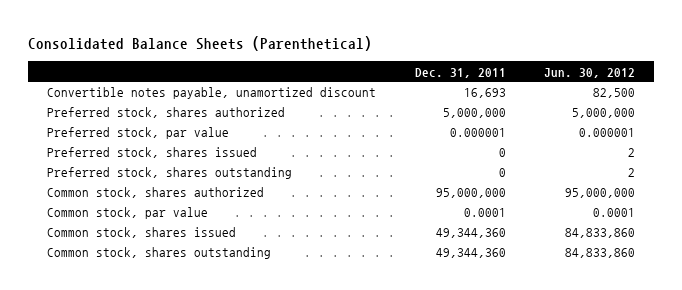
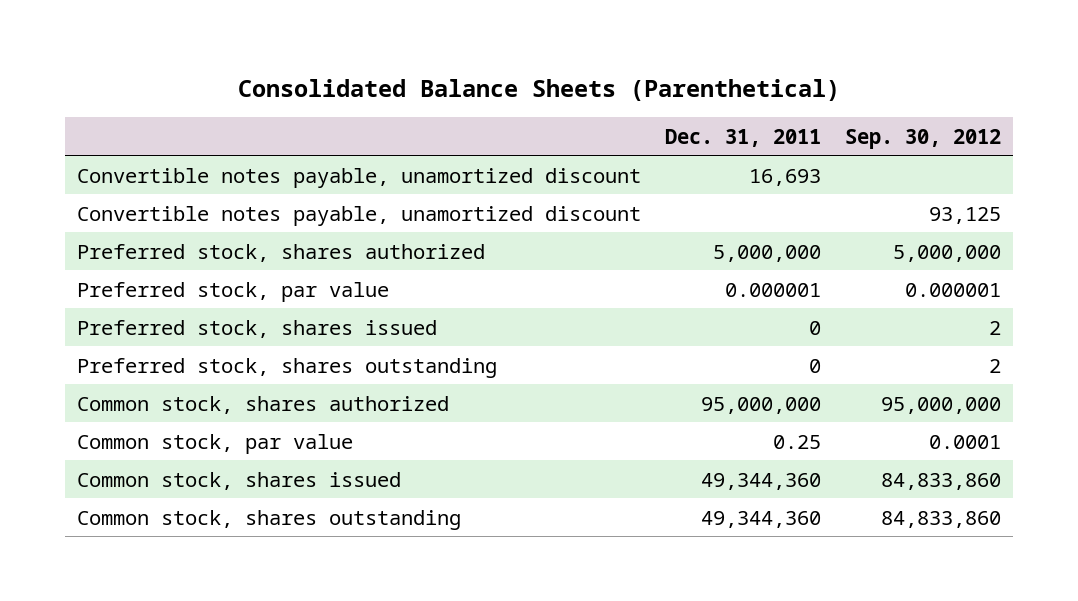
[543,67,635,78] Jun. 30, 2012 -> none
none -> [845,128,1002,149] Sep. 30, 2012
none -> [76,205,641,226] Convertible notes payable, unamortized discount
[463,208,506,218] 0.0001 -> [772,434,821,449] 0.25

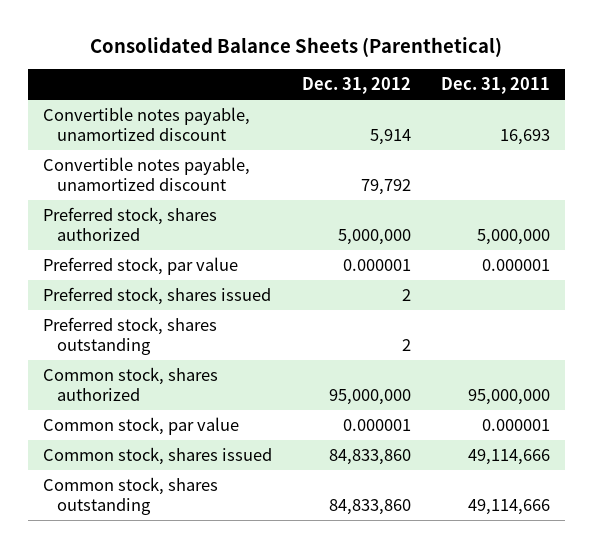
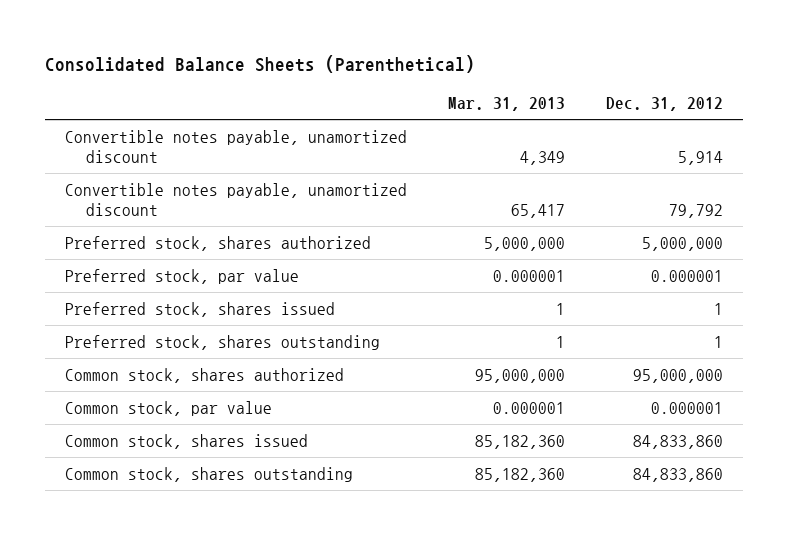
[440,77,550,95] Dec. 31, 2011 -> none
none -> [447,97,565,112] Mar. 31, 2013
[401,289,411,302] 2 -> [713,302,723,315] 1
[401,338,411,351] 2 -> [713,335,723,348] 1

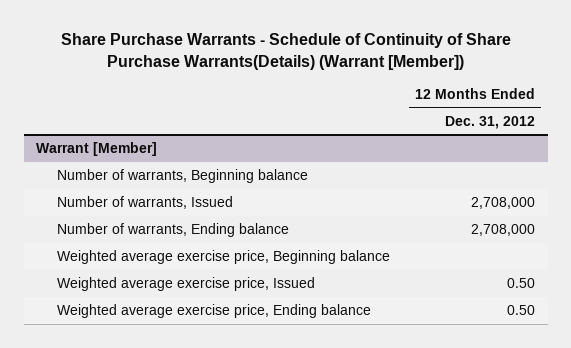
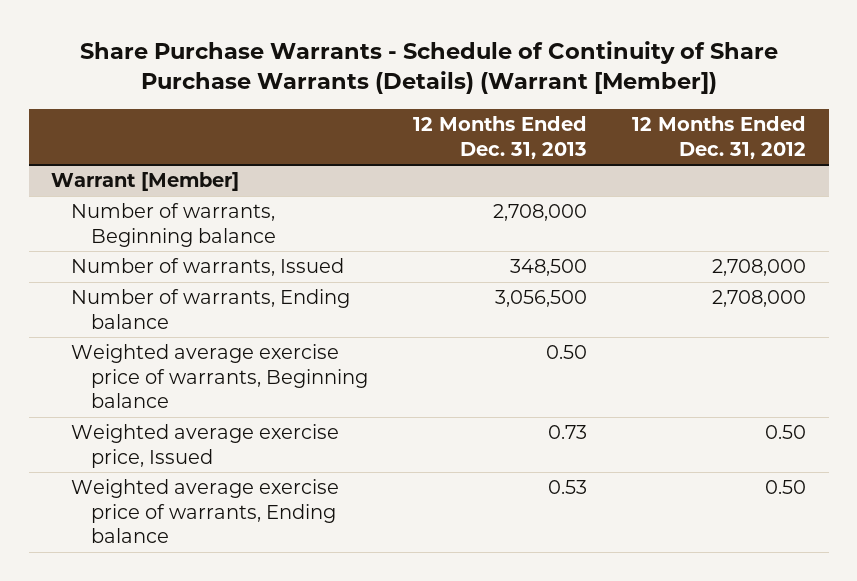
[60,33,511,70] Share Purchase Warrants - Schedule of Continuity of Share Purchase Warrants(Details) (Warrant [Member]) -> [79,41,778,95] Share Purchase Warrants - Schedule of Continuity of Share Purchase Warrants (Details) (Warrant [Member])
none -> [412,116,587,159] 12 Months Ended Dec. 31, 2013
[56,250,390,265] Weighted average exercise price, Beginning balance -> [71,344,368,409] Weighted average exercise price of warrants, Beginning balance
[56,304,371,319] Weighted average exercise price, Ending balance -> [71,479,340,544] Weighted average exercise price of warrants, Ending balance

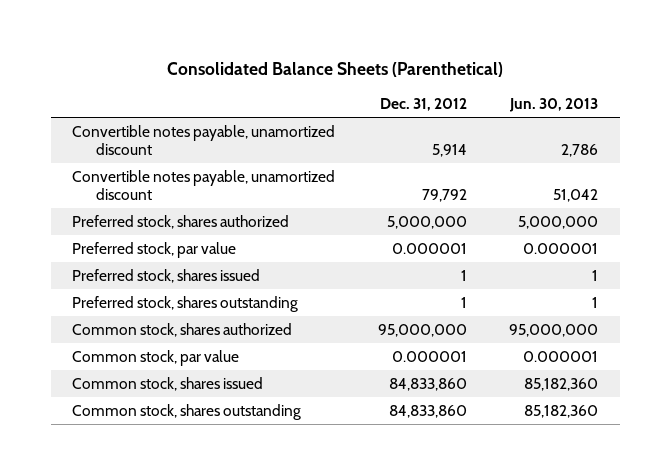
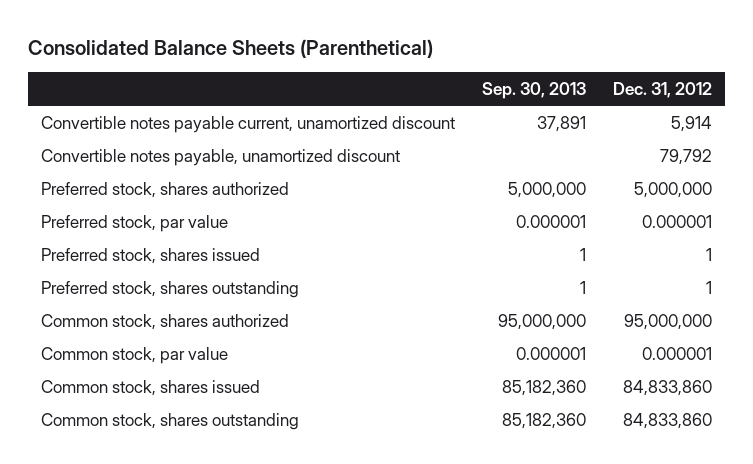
[509,98,599,113] Jun. 30, 2013 -> none
none -> [482,81,587,99] Sep. 30, 2013
[72,124,336,155] Convertible notes payable, unamortized discount -> [41,115,456,133] Convertible notes payable current, unamortized discount

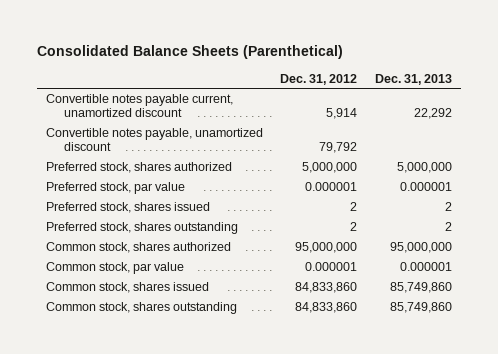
[482,81,587,99] Sep. 30, 2013 -> none
none -> [374,73,452,85] Dec. 31, 2013
[705,247,712,261] 1 -> [350,202,358,212] 2
[705,280,712,294] 1 -> [350,222,358,232] 2

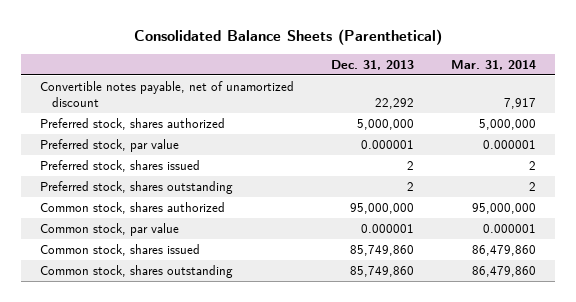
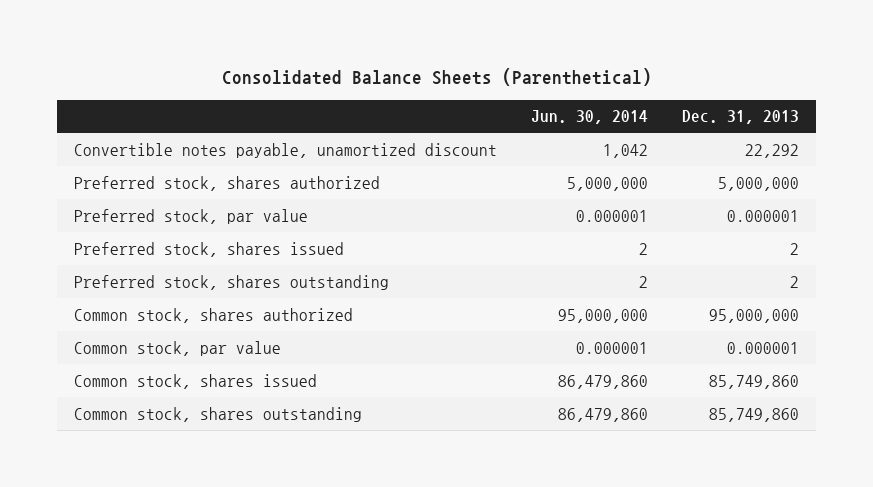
[451,59,537,70] Mar. 31, 2014 -> none
none -> [531,110,649,125] Jun. 30, 2014
[39,80,294,107] Convertible notes payable, net of unamortized discount -> [74,142,498,158] Convertible notes payable, unamortized discount

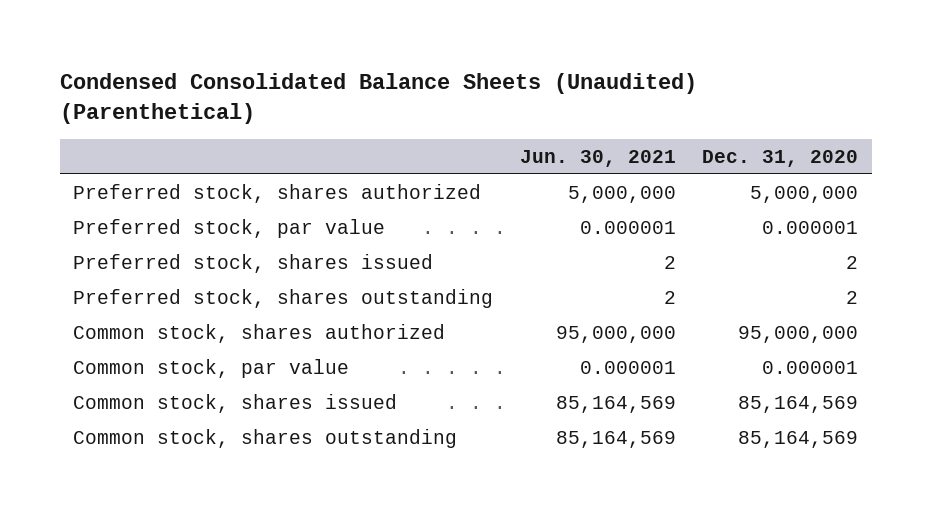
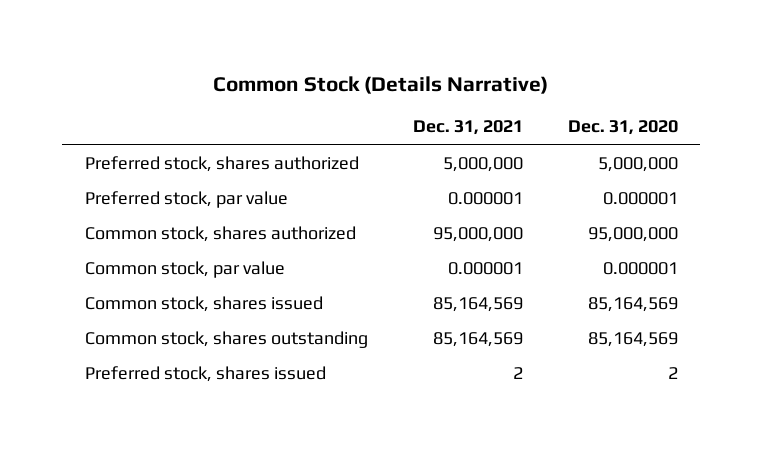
[59,73,697,125] Condensed Consolidated Balance Sheets (Unaudited) (Parenthetical) -> [213,75,549,94] Common Stock (Details Narrative)
[519,149,676,167] Jun. 30, 2021 -> none
none -> [412,120,523,136] Dec. 31, 2021
[72,288,493,308] Preferred stock, shares outstanding -> none
[72,253,433,273] Preferred stock, shares issued -> [84,365,326,382] Preferred stock, shares issued

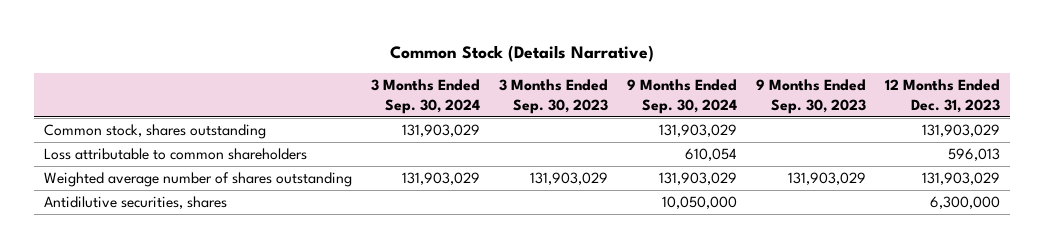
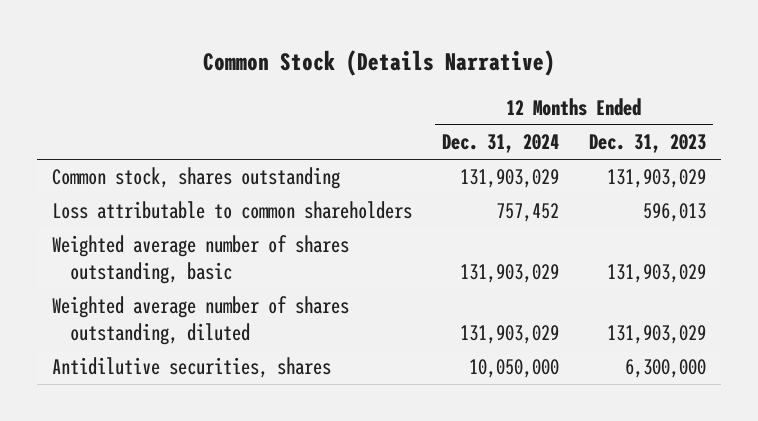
[370,79,480,115] 3 Months Ended Sep. 30, 2024 -> none
[498,79,608,115] 3 Months Ended Sep. 30, 2023 -> none
[627,79,738,115] 9 Months Ended Sep. 30, 2024 -> none
[756,79,867,115] 9 Months Ended Sep. 30, 2023 -> none
none -> [442,134,560,154] Dec. 31, 2024
[43,172,352,188] Weighted average number of shares outstanding -> [52,235,350,285] Weighted average number of shares outstanding, basic
none -> [52,296,350,346] Weighted average number of shares outstanding, diluted

